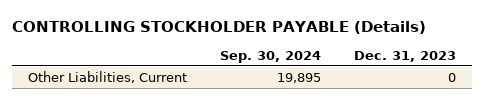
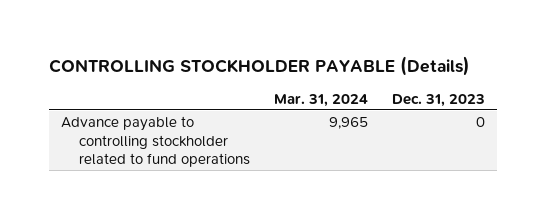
[220,50,322,63] Sep. 30, 2024 -> none
none -> [273,93,368,107] Mar. 31, 2024
[28,71,188,84] Other Liabilities, Current -> [60,116,250,168] Advance payable to controlling stockholder related to fund operations

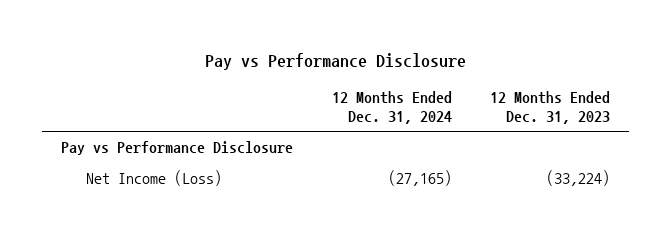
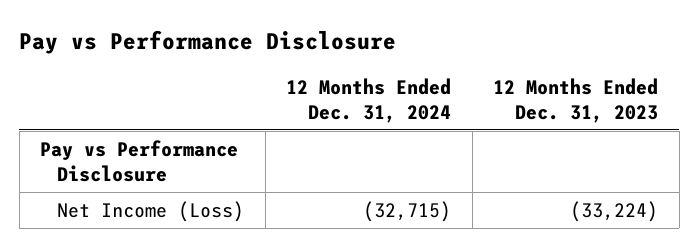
[387,170,452,187] (27,165) -> [363,200,452,222] (32,715)

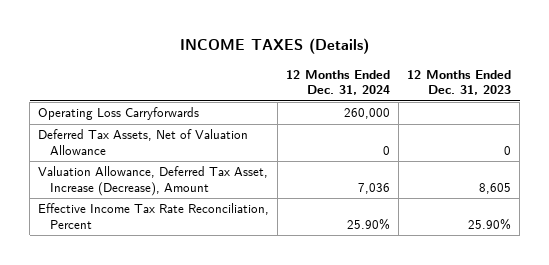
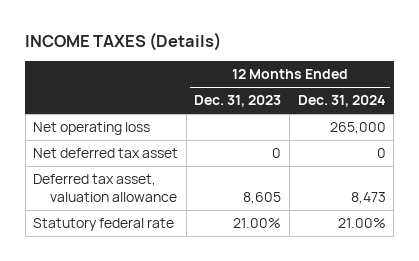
[38,203,270,230] Effective Income Tax Rate Reconciliation, Percent -> none
[38,107,200,121] Operating Loss Carryforwards -> [33,122,151,136] Net operating loss
[344,108,391,120] 260,000 -> [329,122,386,135] 265,000
[38,129,249,156] Deferred Tax Assets, Net of Valuation Allowance -> [33,148,179,159] Net deferred tax asset
[38,166,269,197] Valuation Allowance, Deferred Tax Asset, Increase (Decrease), Amount -> [33,174,177,203] Deferred tax asset, valuation allowance
[358,183,391,195] 7,036 -> [350,192,386,205] 8,473
none -> [33,218,175,232] Statutory federal rate

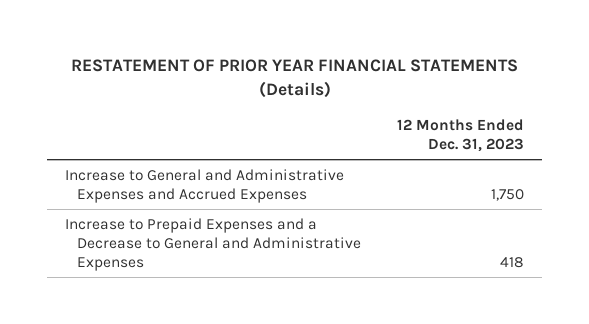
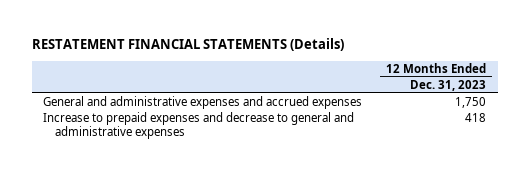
[70,59,518,98] RESTATEMENT OF PRIOR YEAR FINANCIAL STATEMENTS (Details) -> [31,38,344,52] RESTATEMENT FINANCIAL STATEMENTS (Details)
[65,169,345,203] Increase to General and Administrative Expenses and Accrued Expenses -> [43,96,363,110] General and administrative expenses and accrued expenses
[65,218,361,271] Increase to Prepaid Expenses and a Decrease to General and Administrative Expenses -> [43,112,355,139] Increase to prepaid expenses and decrease to general and administrative expenses

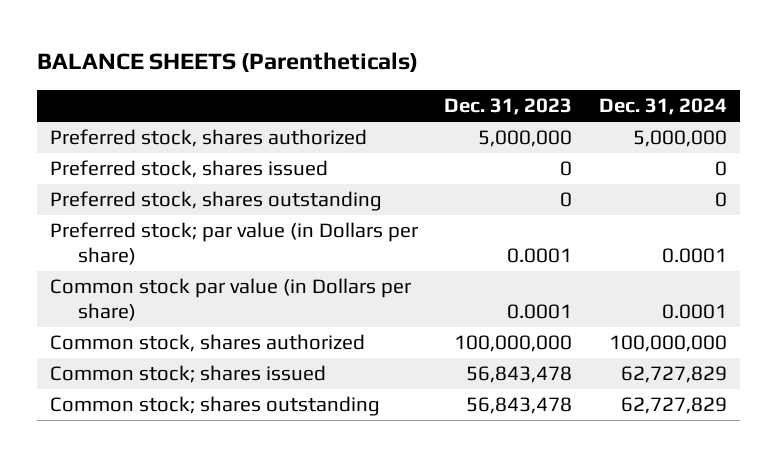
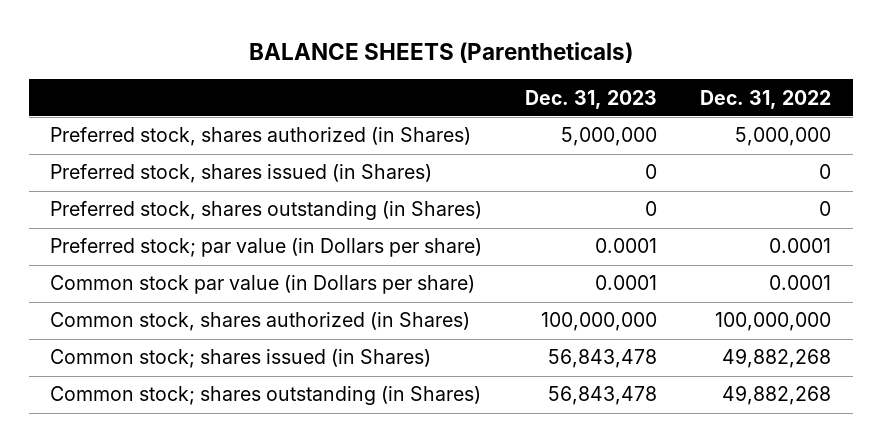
[598,97,727,115] Dec. 31, 2024 -> none
none -> [700,89,832,109] Dec. 31, 2022
[50,129,368,148] Preferred stock, shares authorized -> [50,127,472,147] Preferred stock, shares authorized (in Shares)
[50,160,329,179] Preferred stock, shares issued -> [50,164,433,184] Preferred stock, shares issued (in Shares)
[50,191,383,212] Preferred stock, shares outstanding -> [50,201,483,221] Preferred stock, shares outstanding (in Shares)
[50,334,366,353] Common stock, shares authorized -> [50,312,471,332] Common stock, shares authorized (in Shares)
[50,365,327,384] Common stock; shares issued -> [50,349,432,369] Common stock; shares issued (in Shares)
[50,396,381,417] Common stock; shares outstanding -> [50,386,482,406] Common stock; shares outstanding (in Shares)

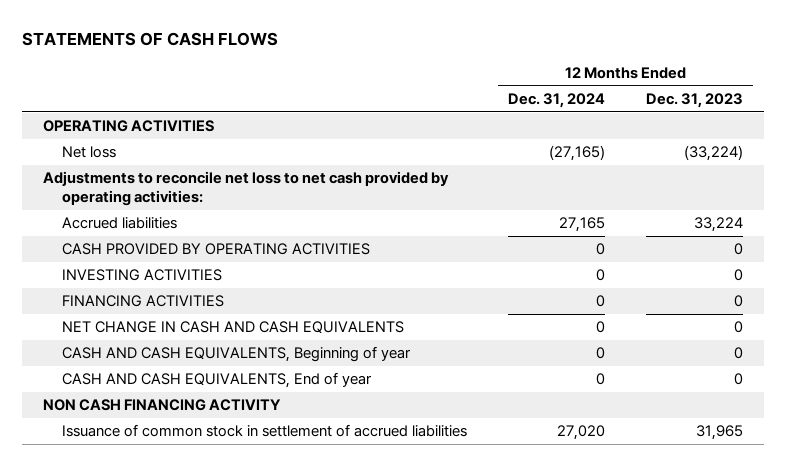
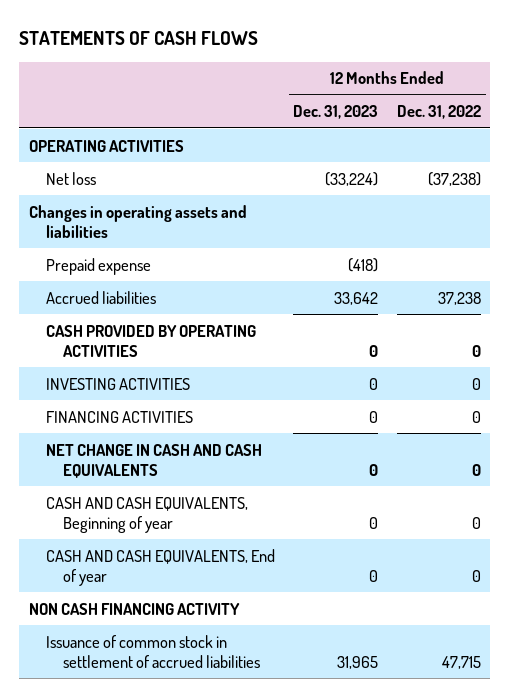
[507,93,605,109] Dec. 31, 2024 -> none
none -> [396,105,481,120] Dec. 31, 2022
[42,171,449,206] Adjustments to reconcile net loss to net cash provided by operating activities: -> none
none -> [28,204,247,238] Changes in operating assets and liabilities
none -> [45,257,151,275] Prepaid expense
[694,217,744,233] 33,224 -> [334,291,379,305] 33,642

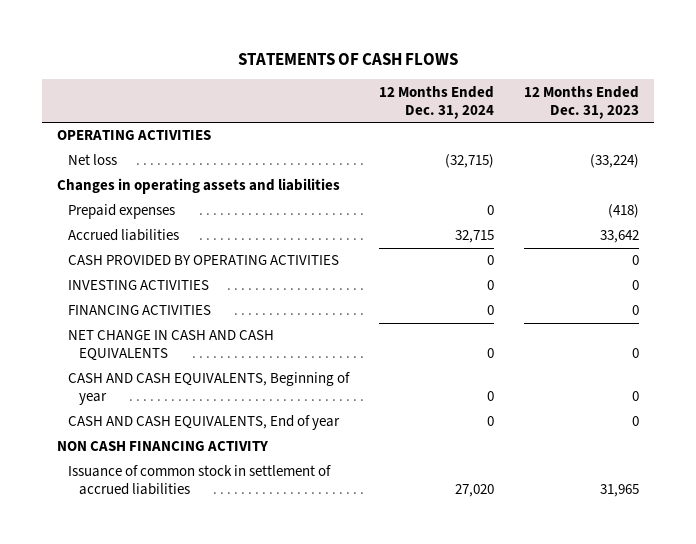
[396,105,481,120] Dec. 31, 2022 -> none
none -> [379,85,495,119] 12 Months Ended Dec. 31, 2024
[45,257,151,275] Prepaid expense -> [67,204,175,220] Prepaid expenses

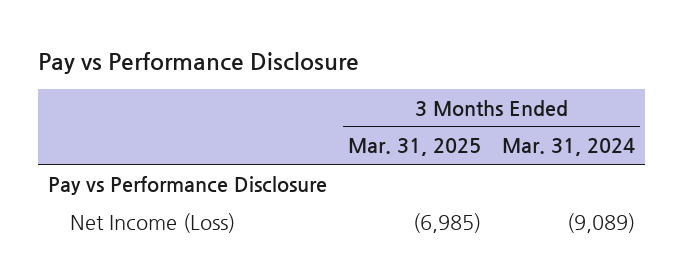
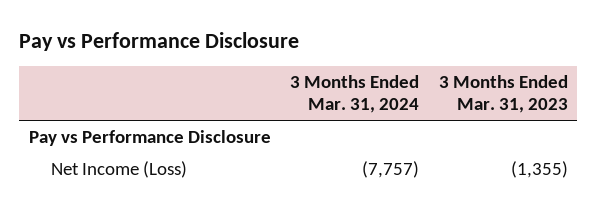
[348,138,482,157] Mar. 31, 2025 -> none
none -> [438,75,568,114] 3 Months Ended Mar. 31, 2023
[567,212,636,233] (9,089) -> [362,161,420,179] (7,757)

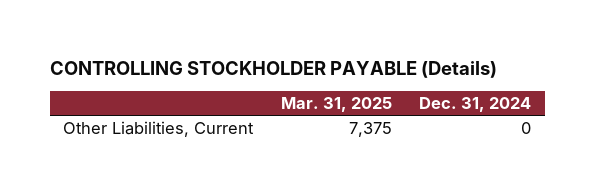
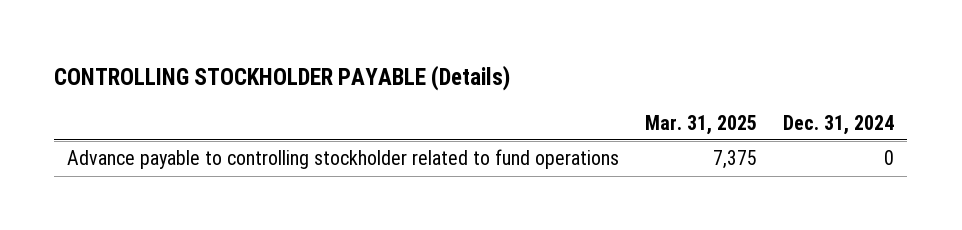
[63,121,255,138] Other Liabilities, Current -> [67,149,620,170] Advance payable to controlling stockholder related to fund operations

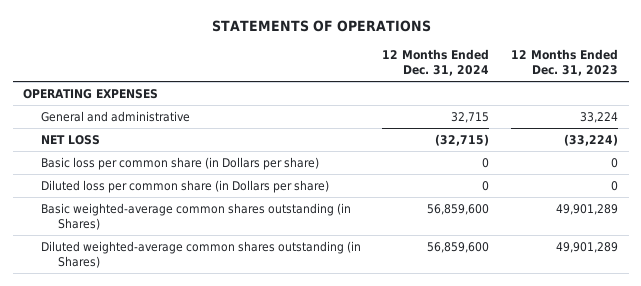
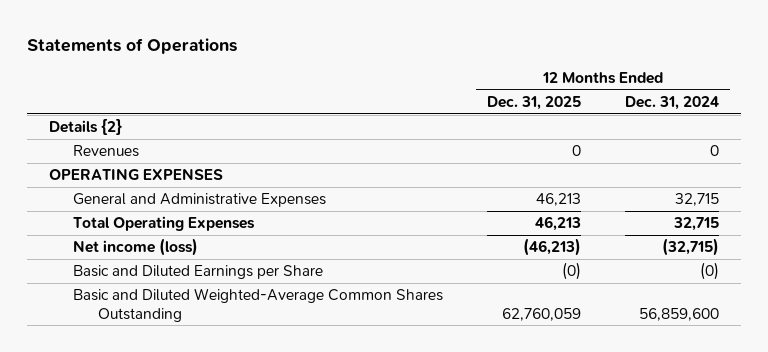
[211,19,431,32] STATEMENTS OF OPERATIONS -> [26,37,237,54] Statements of Operations
[511,48,619,76] 12 Months Ended Dec. 31, 2023 -> none
none -> [487,96,582,111] Dec. 31, 2025
none -> [48,119,122,136] Details {2}
none -> [73,145,140,158] Revenues
[40,179,329,193] Diluted loss per common share (in Dollars per share) -> none
[40,240,361,269] Diluted weighted-average common shares outstanding (in Shares) -> none
[40,110,190,122] General and administrative -> [73,193,327,208] General and Administrative Expenses
none -> [73,216,256,232] Total Operating Expenses
[40,134,100,145] NET LOSS -> [73,238,199,257] Net income (loss)
[40,156,319,170] Basic loss per common share (in Dollars per share) -> [73,265,324,280] Basic and Diluted Earnings per Share
[482,157,490,168] 0 -> [700,262,720,281] (0)
[40,202,351,231] Basic weighted-average common shares outstanding (in Shares) -> [73,288,444,322] Basic and Diluted Weighted-Average Common Shares Outstanding

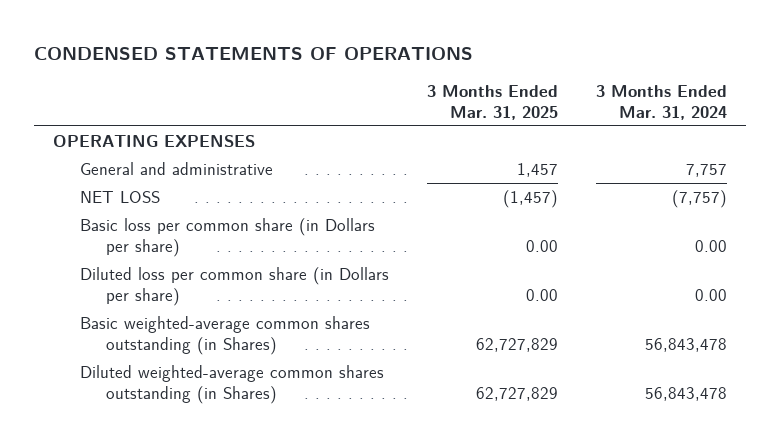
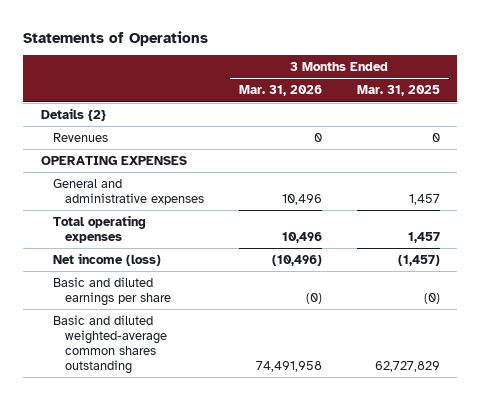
[34,47,474,61] CONDENSED STATEMENTS OF OPERATIONS -> [22,30,208,46] Statements of Operations
[596,84,728,120] 3 Months Ended Mar. 31, 2024 -> none
none -> [238,85,322,97] Mar. 31, 2026
none -> [40,107,106,121] Details {2}
none -> [52,132,108,142] Revenues
[79,266,389,306] Diluted loss per common share (in Dollars per share) -> none
[79,364,384,404] Diluted weighted-average common shares outstanding (in Shares) -> none
[79,161,273,175] General and administrative -> [52,178,204,205] General and administrative expenses
none -> [52,214,146,243] Total operating expenses
[79,190,160,203] NET LOSS -> [52,252,161,266] Net income (loss)
[79,217,375,257] Basic loss per common share (in Dollars per share) -> [52,276,171,306] Basic and diluted earnings per share
[525,239,558,252] 0.00 -> [423,292,440,304] (0)
[79,315,370,355] Basic weighted-average common shares outstanding (in Shares) -> [52,314,167,374] Basic and diluted weighted-average common shares outstanding

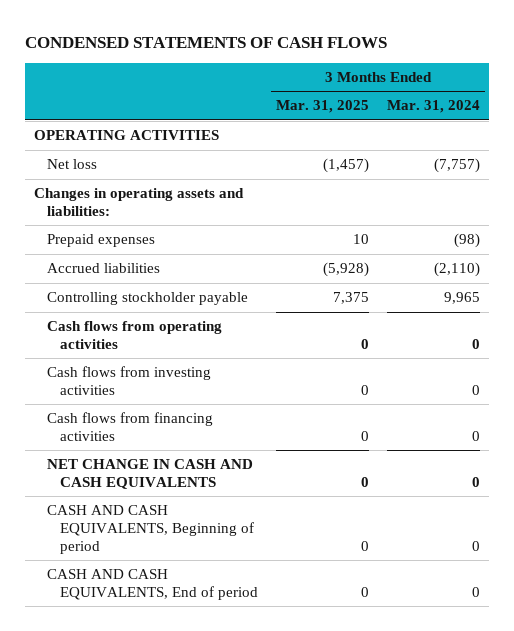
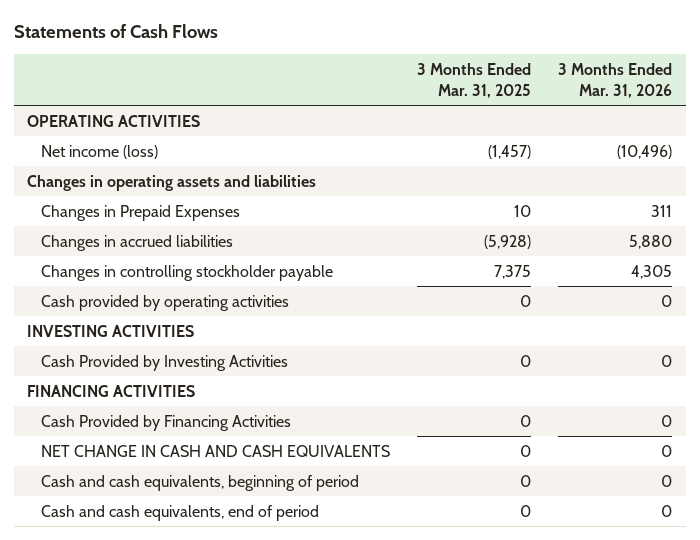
[24,36,387,48] CONDENSED STATEMENTS OF CASH FLOWS -> [13,24,218,39] Statements of Cash Flows
[387,100,481,114] Mar. 31, 2024 -> none
none -> [558,63,673,98] 3 Months Ended Mar. 31, 2026
[46,159,97,170] Net loss -> [40,144,158,159] Net income (loss)
[33,188,244,217] Changes in operating assets and liabilities: -> [27,174,317,191] Changes in operating assets and liabilities
[46,234,155,248] Prepaid expenses -> [40,204,240,221] Changes in Prepaid Expenses
[46,263,160,274] Accrued liabilities -> [40,234,233,251] Changes in accrued liabilities
[46,292,248,306] Controlling stockholder payable -> [40,264,333,281] Changes in controlling stockholder payable
[46,321,222,350] Cash flows from operating activities -> [40,294,289,311] Cash provided by operating activities
none -> [27,324,195,337] INVESTING ACTIVITIES
[46,366,211,396] Cash flows from investing activities -> [40,354,288,371] Cash Provided by Investing Activities
none -> [27,384,196,397] FINANCING ACTIVITIES
[46,412,213,442] Cash flows from financing activities -> [40,414,291,431] Cash Provided by Financing Activities
[46,505,254,554] CASH AND CASH EQUIVALENTS, Beginning of period -> [40,474,359,491] Cash and cash equivalents, beginning of period
[46,569,258,601] CASH AND CASH EQUIVALENTS, End of period -> [40,504,319,521] Cash and cash equivalents, end of period

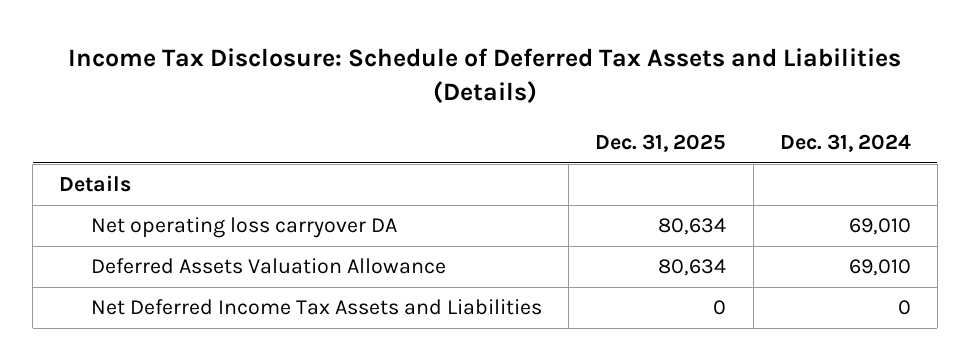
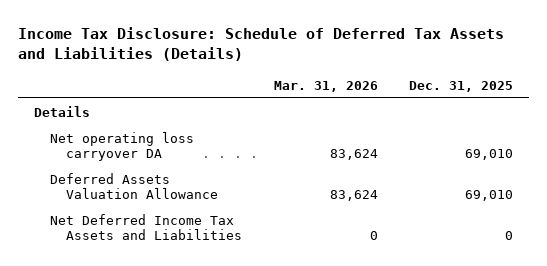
[779,134,911,153] Dec. 31, 2024 -> none
none -> [273,80,378,92] Mar. 31, 2026
[658,218,727,236] 80,634 -> [465,149,514,161] 69,010
[658,259,727,277] 80,634 -> [465,190,514,202] 69,010

